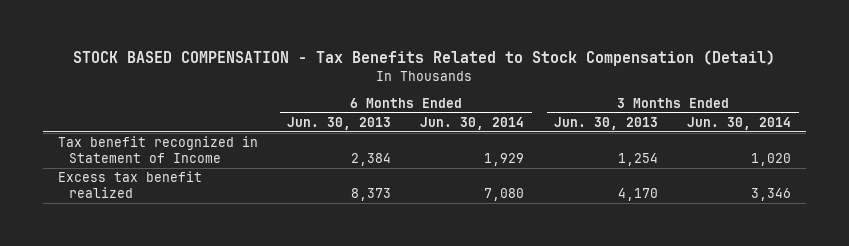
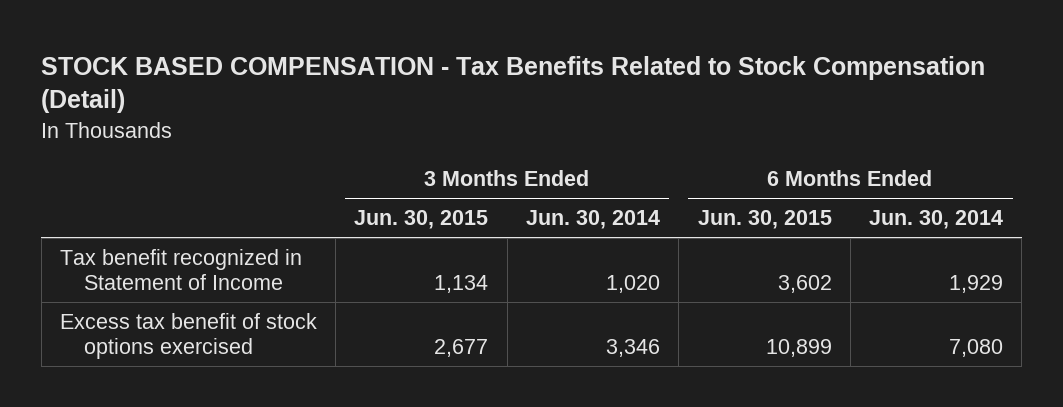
[287,117,392,131] Jun. 30, 2013 -> none
[553,117,658,131] Jun. 30, 2013 -> none
none -> [354,210,489,230] Jun. 30, 2015
none -> [697,210,832,230] Jun. 30, 2015
[57,171,202,198] Excess tax benefit realized -> [59,312,317,360] Excess tax benefit of stock options exercised

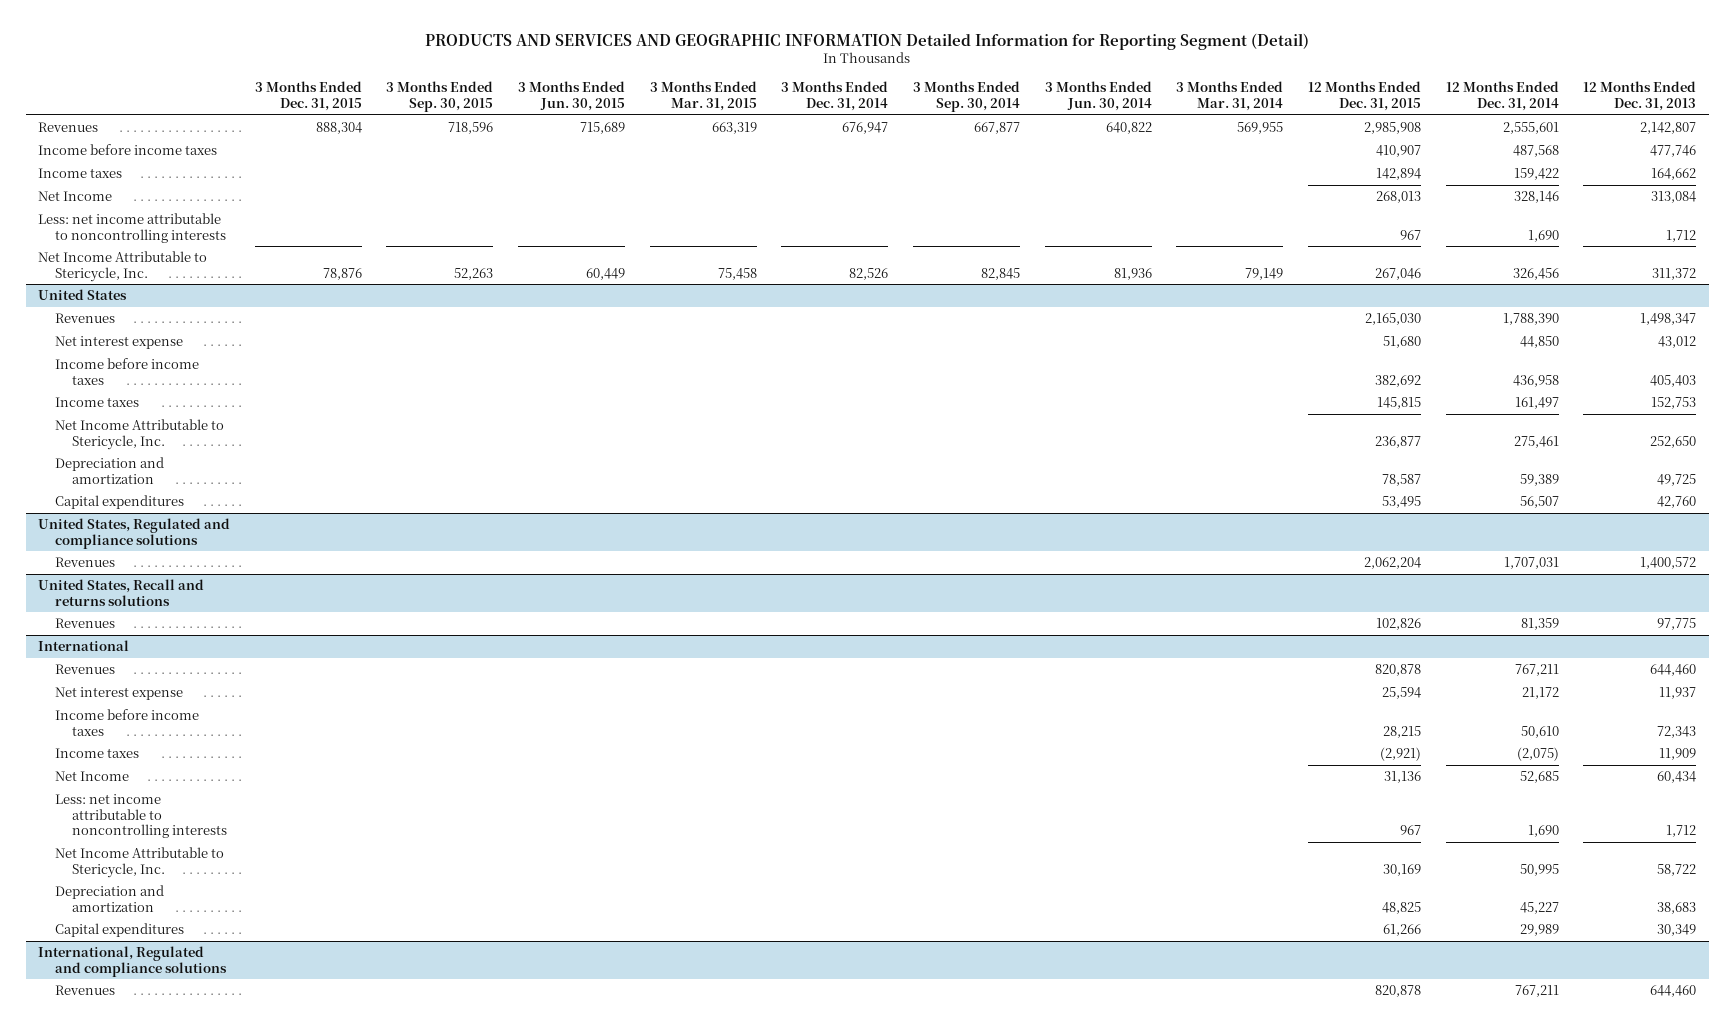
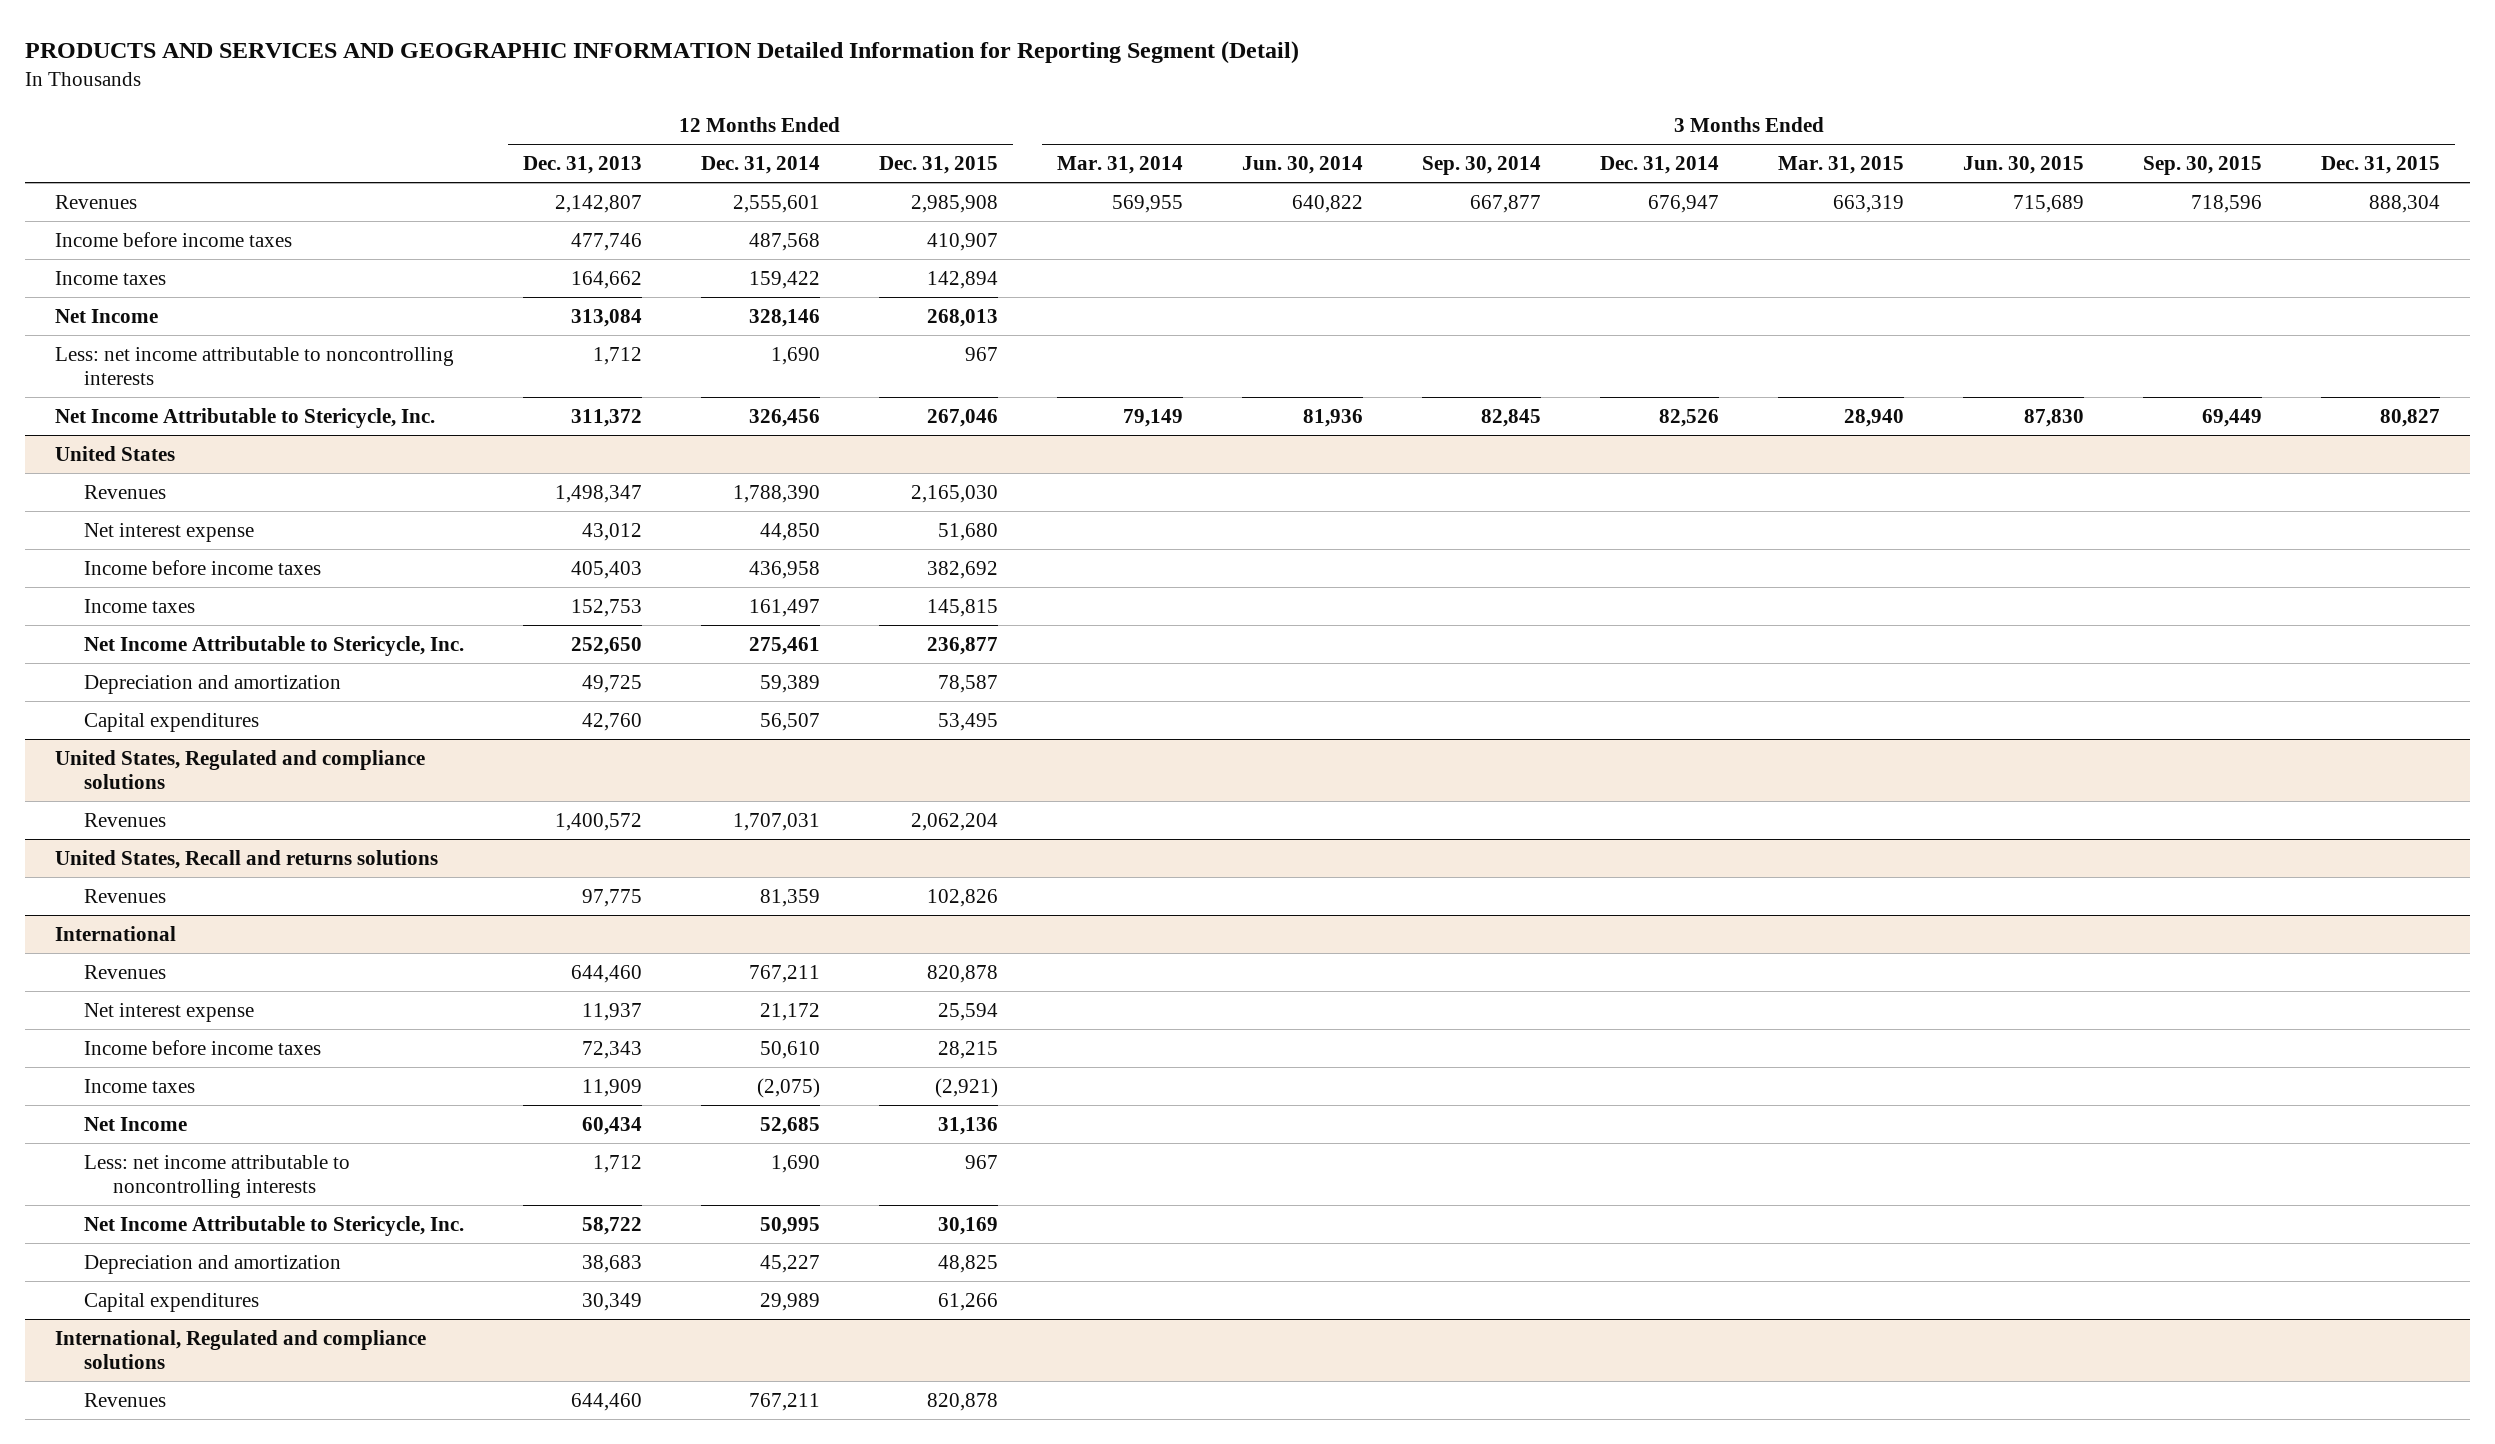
[322,267,362,280] 78,876 -> [2380,408,2441,427] 80,827
[454,267,494,280] 52,263 -> [2202,408,2263,427] 69,449
[586,267,626,280] 60,449 -> [2024,408,2085,427] 87,830
[717,267,757,280] 75,458 -> [1844,408,1905,427] 28,940

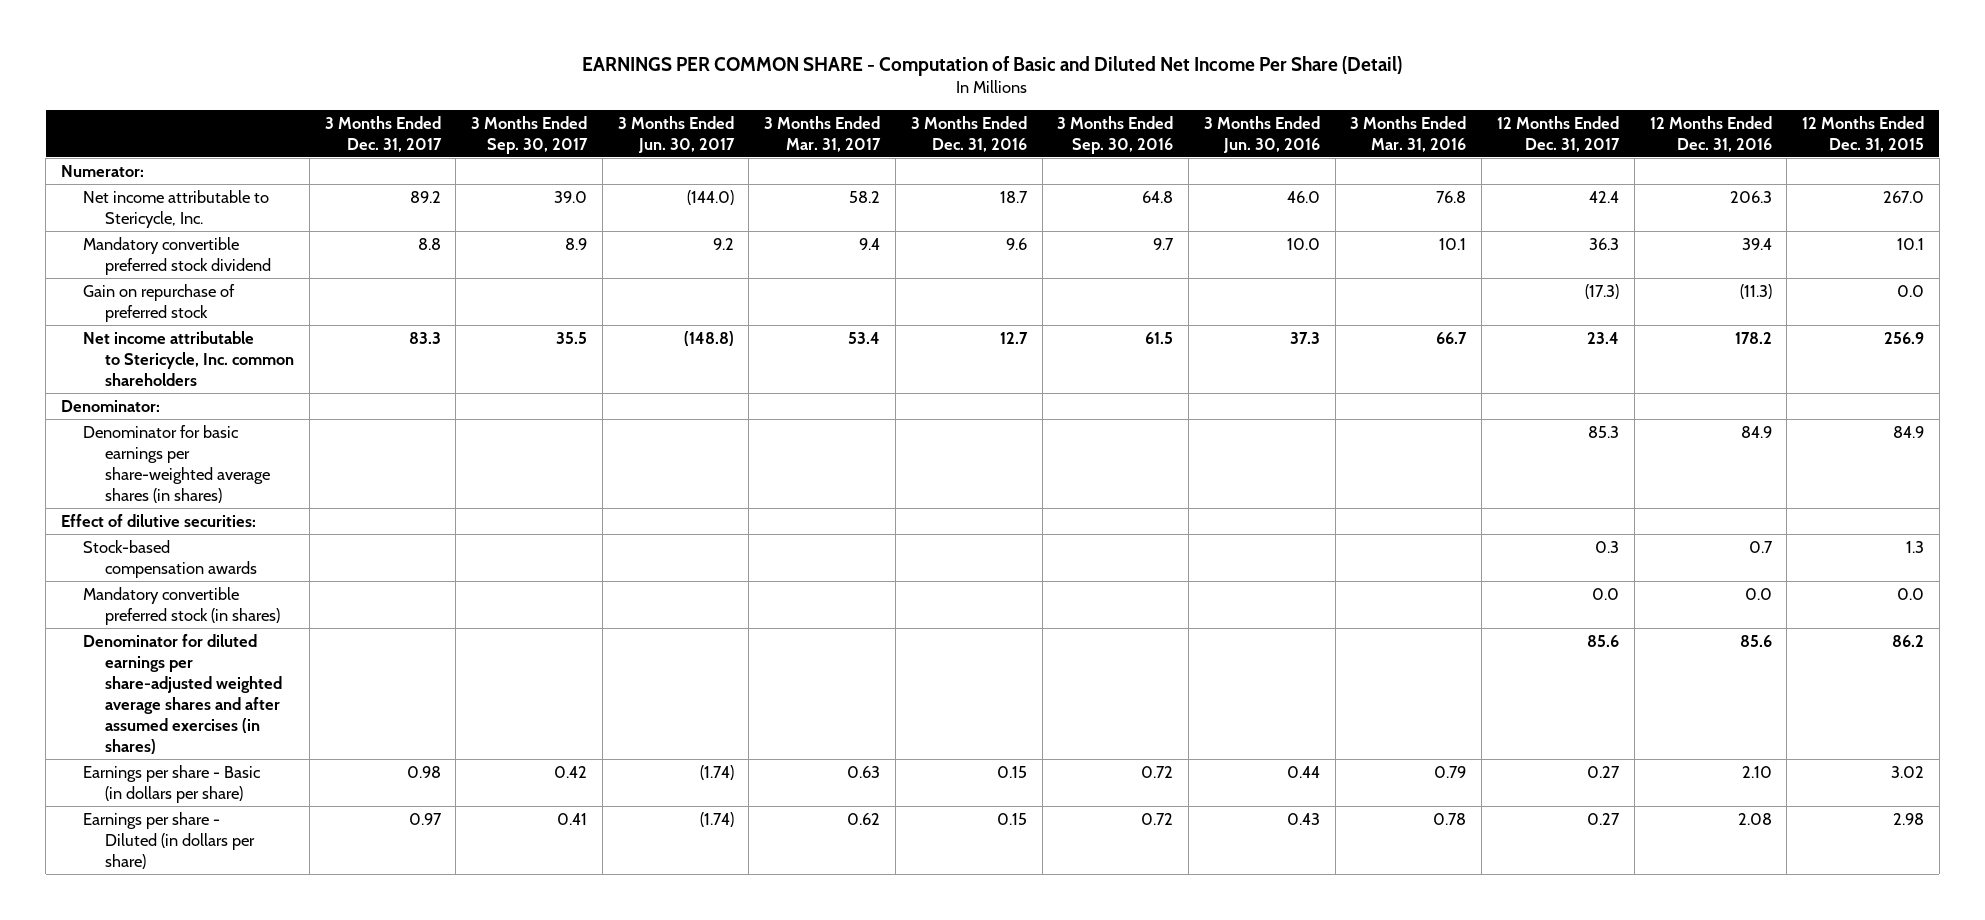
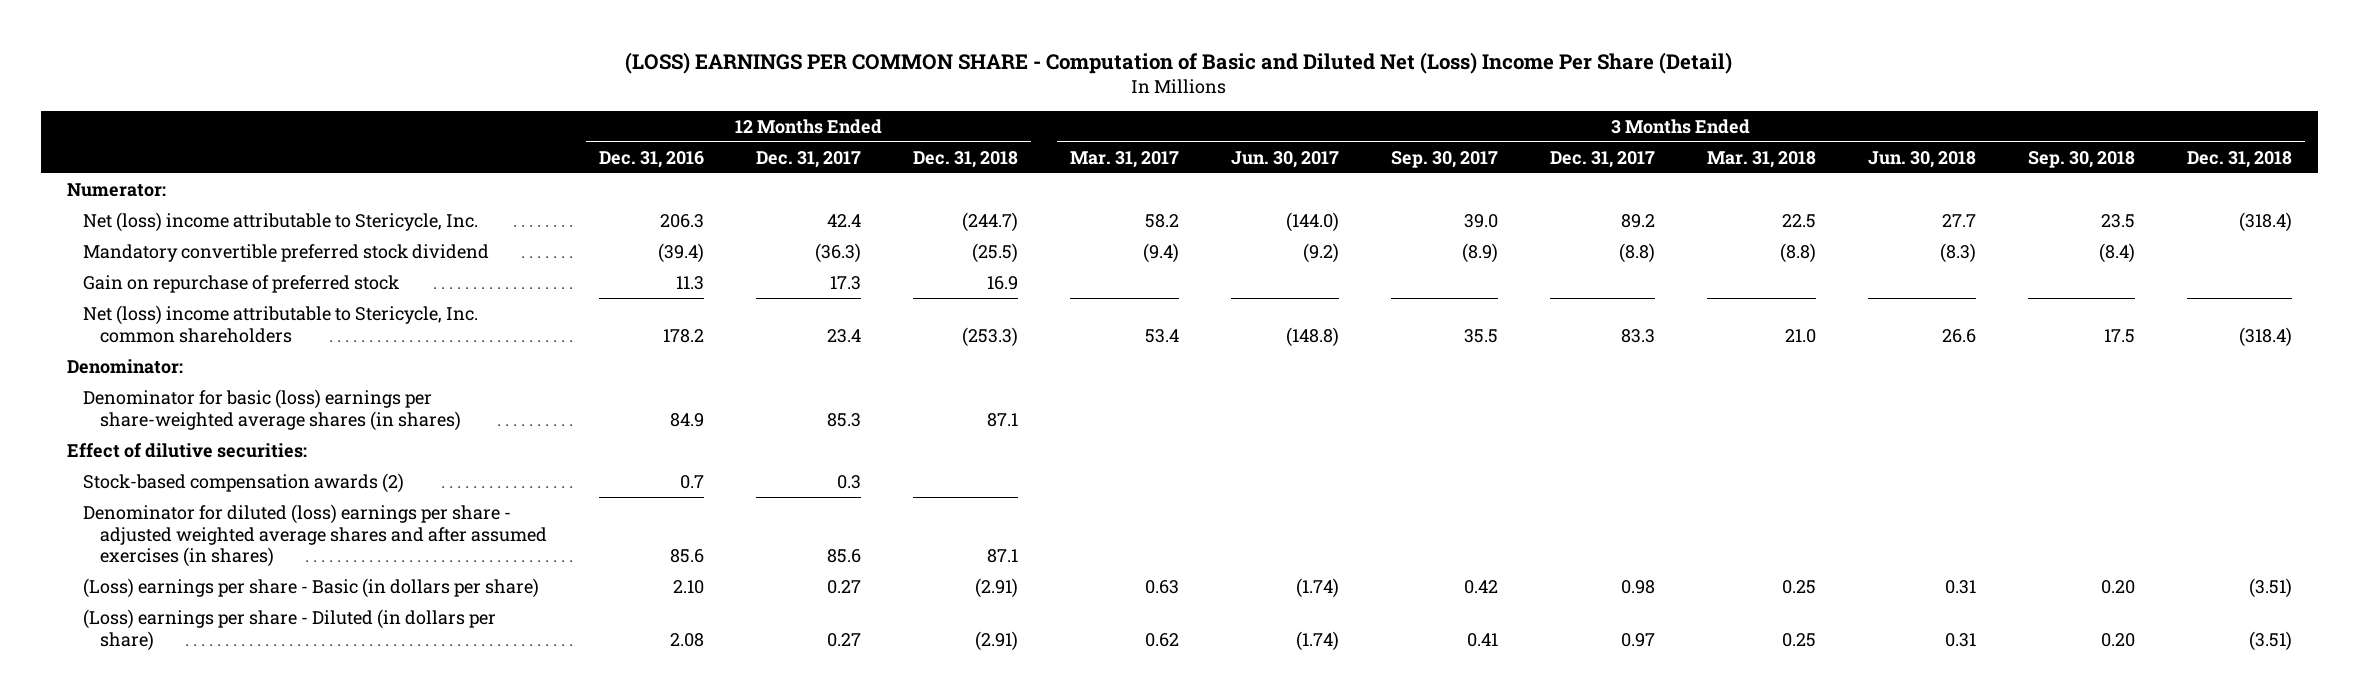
[582,56,1403,77] EARNINGS PER COMMON SHARE - Computation of Basic and Diluted Net Income Per Share (Detail) -> [625,51,1733,74] (LOSS) EARNINGS PER COMMON SHARE - Computation of Basic and Diluted Net (Loss) Income Per Share (Detail)
[910,115,1027,152] 3 Months Ended Dec. 31, 2016 -> none
[1057,115,1174,154] 3 Months Ended Sep. 30, 2016 -> none
[1203,115,1320,153] 3 Months Ended Jun. 30, 2016 -> none
[1350,115,1467,152] 3 Months Ended Mar. 31, 2016 -> none
[1802,115,1925,152] 12 Months Ended Dec. 31, 2015 -> none
none -> [913,150,1019,168] Dec. 31, 2018
none -> [1706,150,1816,168] Mar. 31, 2018
none -> [1867,150,1976,168] Jun. 30, 2018
none -> [2027,150,2135,168] Sep. 30, 2018
none -> [2186,150,2292,168] Dec. 31, 2018
[82,189,269,228] Net income attributable to Stericycle, Inc. -> [83,211,479,232] Net (loss) income attributable to Stericycle, Inc.
[417,237,441,250] 8.8 -> [1618,242,1655,263] (8.8)
[565,237,588,250] 8.9 -> [1461,242,1498,263] (8.9)
[712,237,734,250] 9.2 -> [1303,242,1340,263] (9.2)
[859,237,881,250] 9.4 -> [1143,242,1180,263] (9.4)
[1589,237,1620,250] 36.3 -> [815,242,862,263] (36.3)
[1741,237,1772,250] 39.4 -> [658,242,705,263] (39.4)
[1585,283,1620,299] (17.3) -> [830,275,862,290] 17.3
[1739,283,1772,299] (11.3) -> [676,275,705,290] 11.3
[82,330,294,386] Net income attributable to Stericycle, Inc. common shareholders -> [83,304,479,343] Net (loss) income attributable to Stericycle, Inc. common shareholders
[82,424,270,504] Denominator for basic earnings per share-weighted average shares (in shares) -> [83,388,462,431] Denominator for basic (loss) earnings per share-weighted average shares (in shares)
[82,586,280,625] Mandatory convertible preferred stock (in shares) -> none
[82,539,257,578] Stock-based compensation awards -> [83,472,405,493] Stock-based compensation awards (2)
[82,633,282,755] Denominator for diluted earnings per share-adjusted weighted average shares and after assumed exercises (in shares) -> [83,503,548,568] Denominator for diluted (loss) earnings per share - adjusted weighted average shares and after assumed exercises (in shares)
[82,764,261,803] Earnings per share - Basic (in dollars per share) -> [83,577,540,598] (Loss) earnings per share - Basic (in dollars per share)
[82,811,255,869] Earnings per share - Diluted (in dollars per share) -> [83,608,497,651] (Loss) earnings per share - Diluted (in dollars per share)

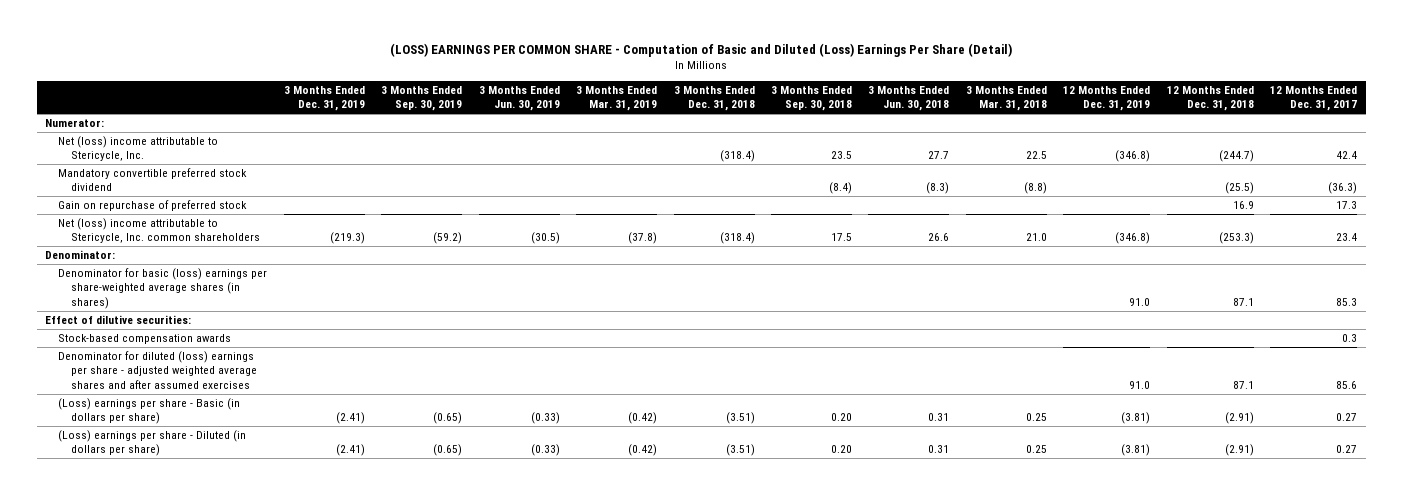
[625,51,1733,74] (LOSS) EARNINGS PER COMMON SHARE - Computation of Basic and Diluted Net (Loss) Income Per Share (Detail) -> [390,43,1013,58] (LOSS) EARNINGS PER COMMON SHARE - Computation of Basic and Diluted (Loss) Earnings Per Share (Detail)
[599,150,705,168] Dec. 31, 2016 -> none
[1070,150,1180,168] Mar. 31, 2017 -> none
[1231,150,1340,168] Jun. 30, 2017 -> none
[1390,150,1498,168] Sep. 30, 2017 -> none
[1549,150,1655,168] Dec. 31, 2017 -> none
none -> [283,85,365,112] 3 Months Ended Dec. 31, 2019
none -> [381,85,463,112] 3 Months Ended Sep. 30, 2019
none -> [478,85,560,112] 3 Months Ended Jun. 30, 2019
none -> [576,85,658,112] 3 Months Ended Mar. 31, 2019
none -> [1063,85,1151,112] 12 Months Ended Dec. 31, 2019
[83,472,405,493] Stock-based compensation awards (2) -> [58,334,232,345] Stock-based compensation awards
[83,503,548,568] Denominator for diluted (loss) earnings per share - adjusted weighted average shares and after assumed exercises (in shares) -> [58,351,258,389] Denominator for diluted (loss) earnings per share - adjusted weighted average shares and after assumed exercises

